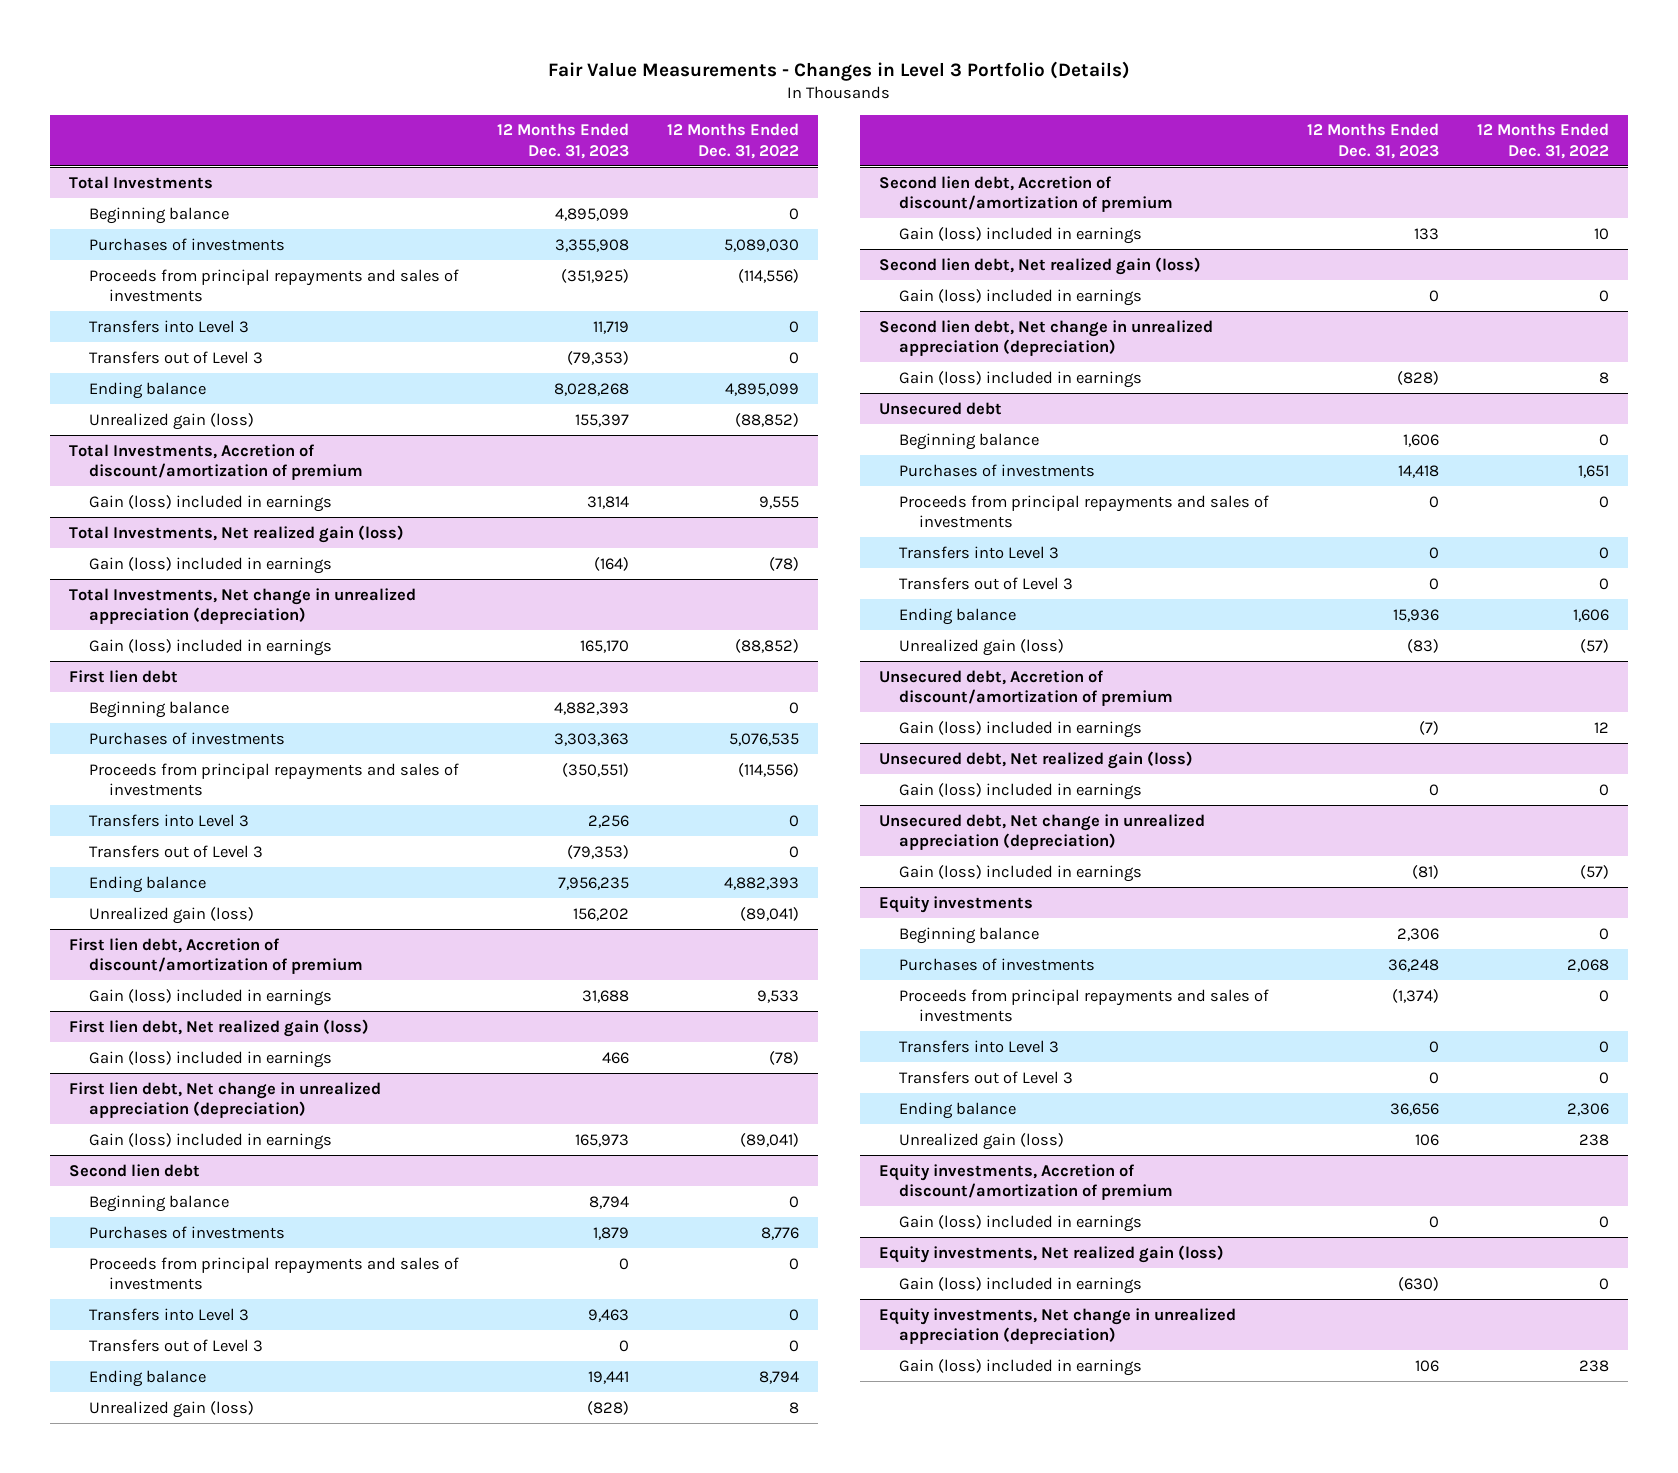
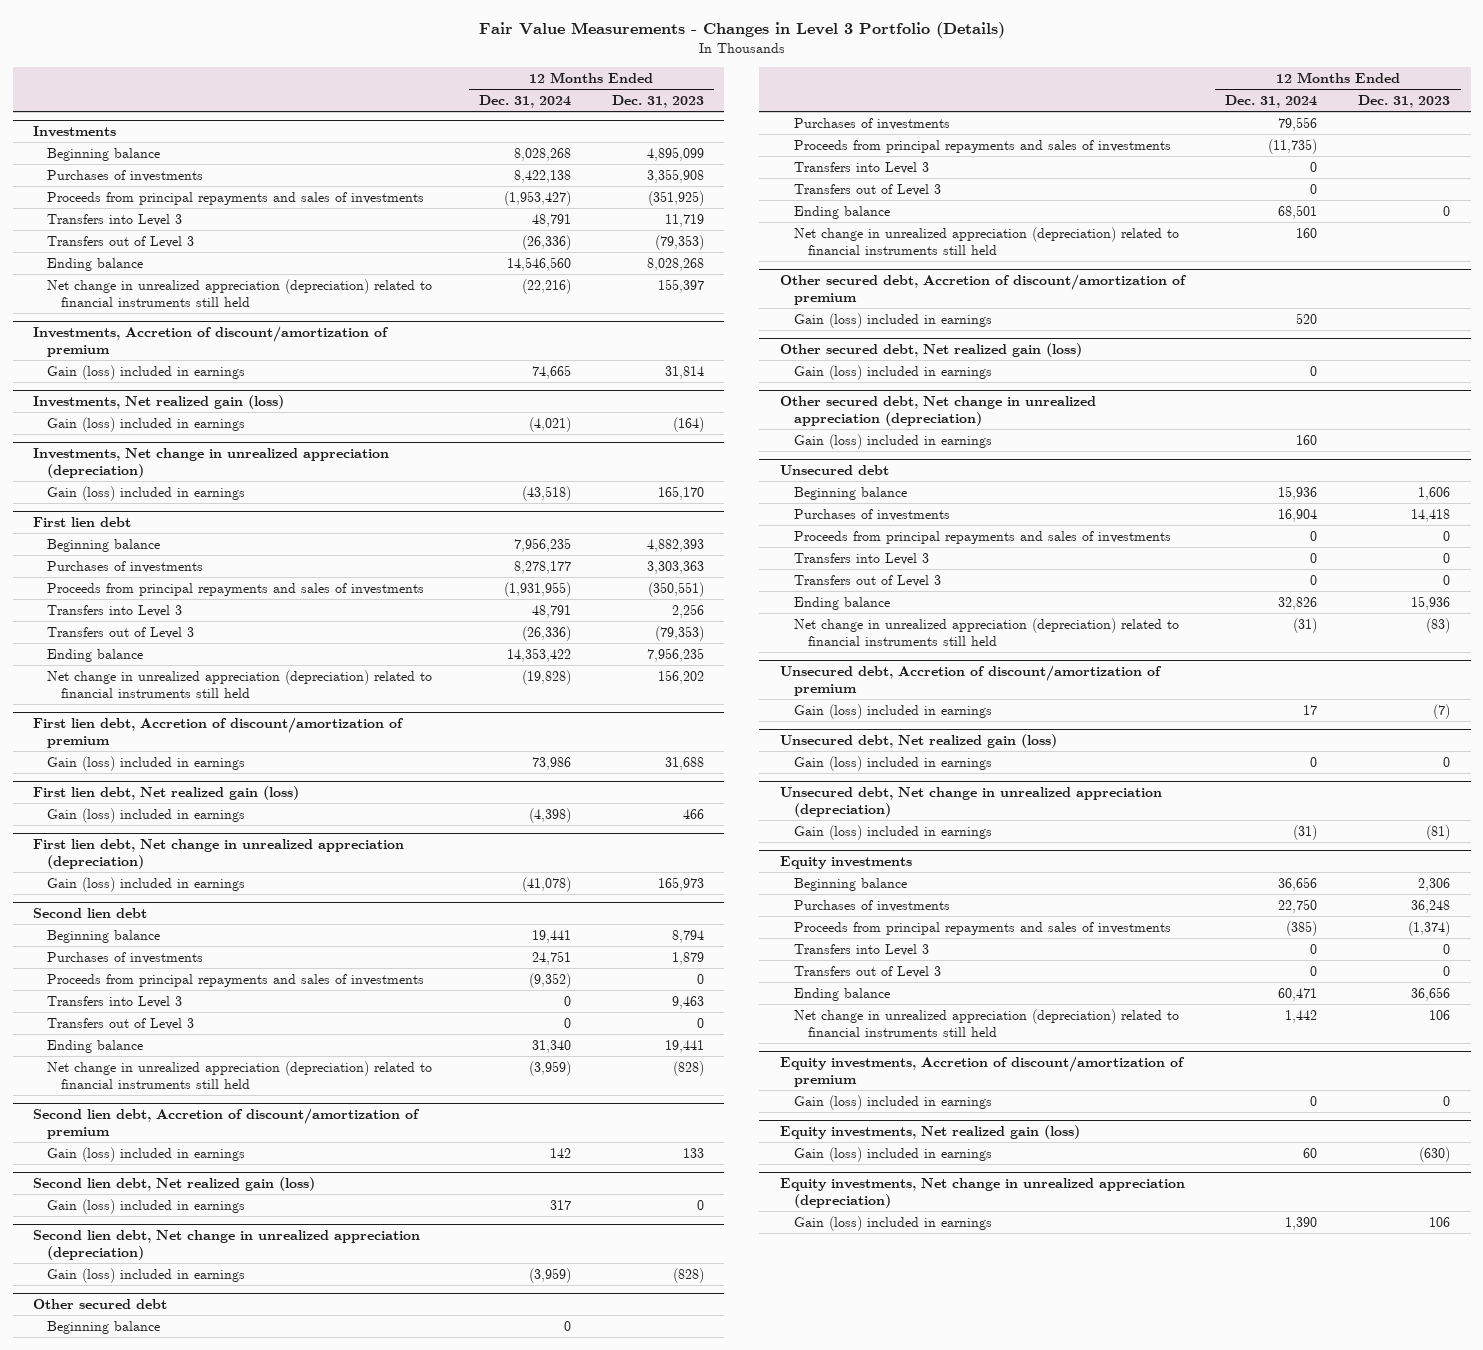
[667,123,800,159] 12 Months Ended Dec. 31, 2022 -> none
none -> [478,95,571,109] Dec. 31, 2024
[69,175,214,189] Total Investments -> [33,126,117,138] Investments
[89,412,255,430] Unrealized gain (loss) -> [47,278,433,307] Net change in unrealized appreciation (depreciation) related to financial instruments still held
[69,443,364,480] Total Investments, Accretion of discount/amortization of premium -> [33,326,390,358] Investments, Accretion of discount/amortization of premium
[69,524,405,543] Total Investments, Net realized gain (loss) -> [33,395,285,410] Investments, Net realized gain (loss)
[69,587,417,624] Total Investments, Net change in unrealized appreciation (depreciation) -> [33,448,390,479] Investments, Net change in unrealized appreciation (depreciation)
[89,906,255,924] Unrealized gain (loss) -> [47,669,433,698] Net change in unrealized appreciation (depreciation) related to financial instruments still held
[89,1400,255,1418] Unrealized gain (loss) -> [47,1060,433,1089] Net change in unrealized appreciation (depreciation) related to financial instruments still held
none -> [33,1299,168,1310] Other secured debt
none -> [47,1320,161,1334] Beginning balance
none -> [793,117,950,130] Purchases of investments
none -> [793,139,1171,153] Proceeds from principal repayments and sales of investments
none -> [793,161,929,174] Transfers into Level 3
none -> [793,183,941,196] Transfers out of Level 3
none -> [793,205,890,219] Ending balance
none -> [793,226,1179,255] Net change in unrealized appreciation (depreciation) related to financial instruments still held
none -> [779,274,1187,306] Other secured debt, Accretion of discount/amortization of premium
none -> [793,312,992,328] Gain (loss) included in earnings
none -> [779,343,1082,358] Other secured debt, Net realized gain (loss)
none -> [793,364,992,380] Gain (loss) included in earnings
none -> [779,396,1096,427] Other secured debt, Net change in unrealized appreciation (depreciation)
none -> [793,433,992,449] Gain (loss) included in earnings
[898,638,1064,656] Unrealized gain (loss) -> [793,617,1179,646] Net change in unrealized appreciation (depreciation) related to financial instruments still held
[898,1132,1064,1150] Unrealized gain (loss) -> [793,1008,1179,1037] Net change in unrealized appreciation (depreciation) related to financial instruments still held

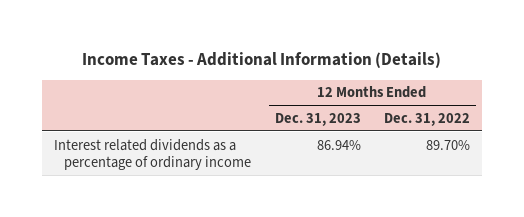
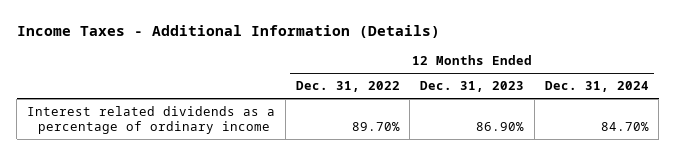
none -> [544,81,649,93] Dec. 31, 2024
[316,139,361,150] 86.94% -> [476,122,525,132] 86.90%

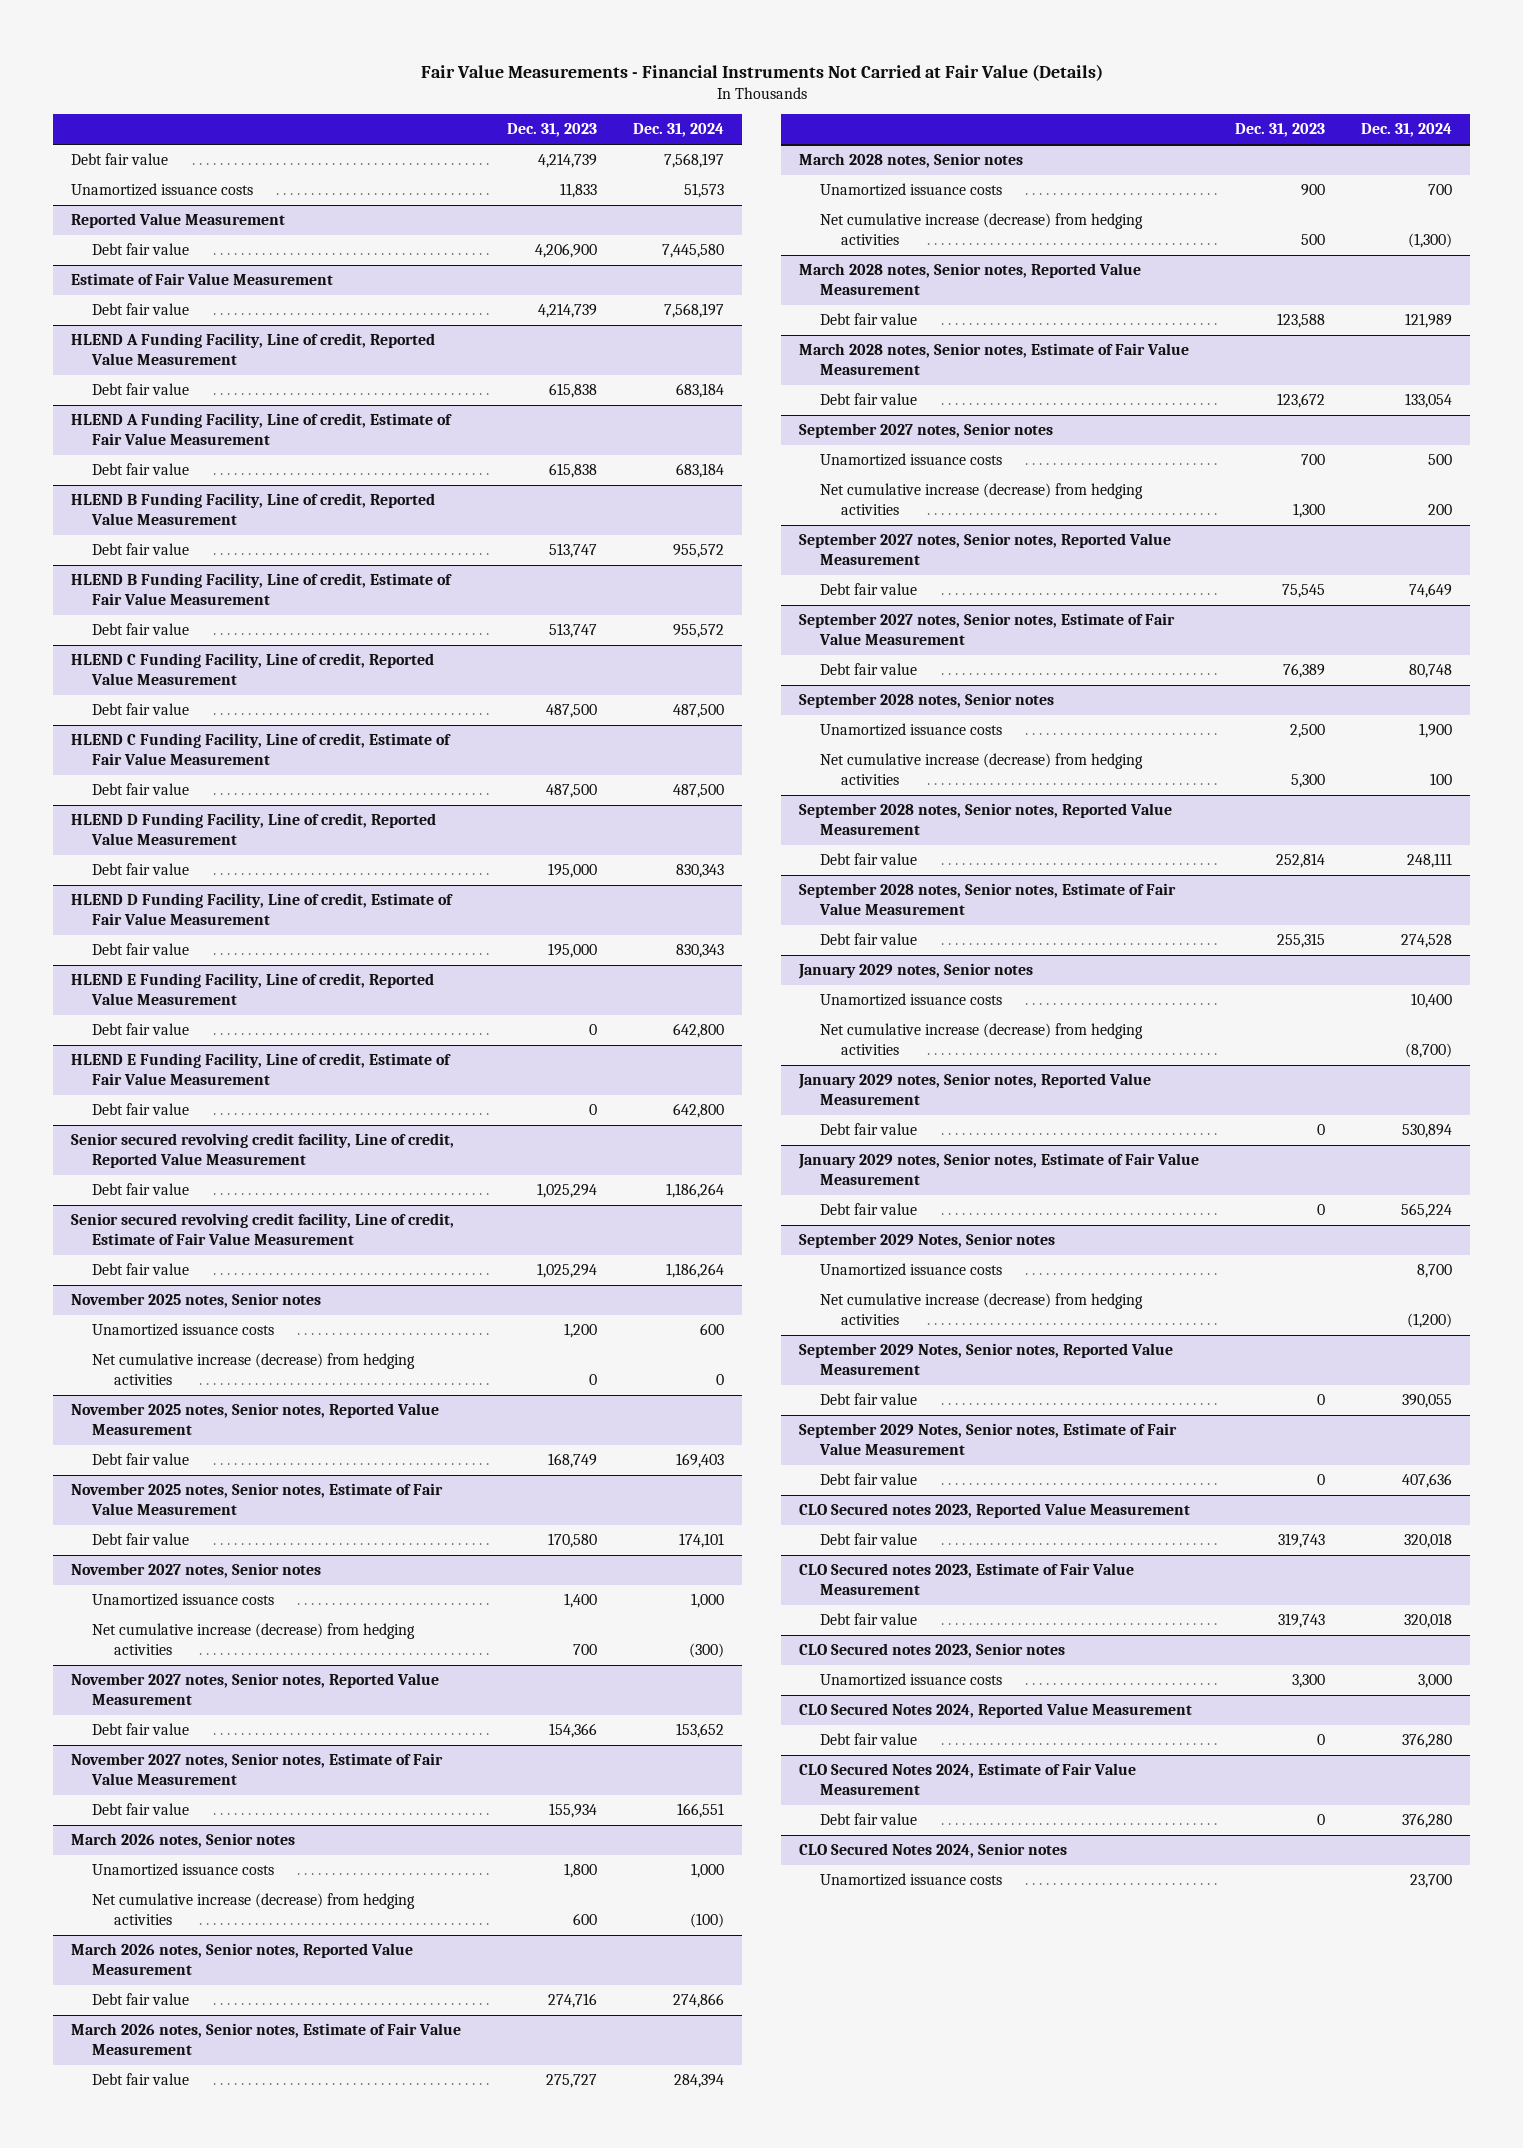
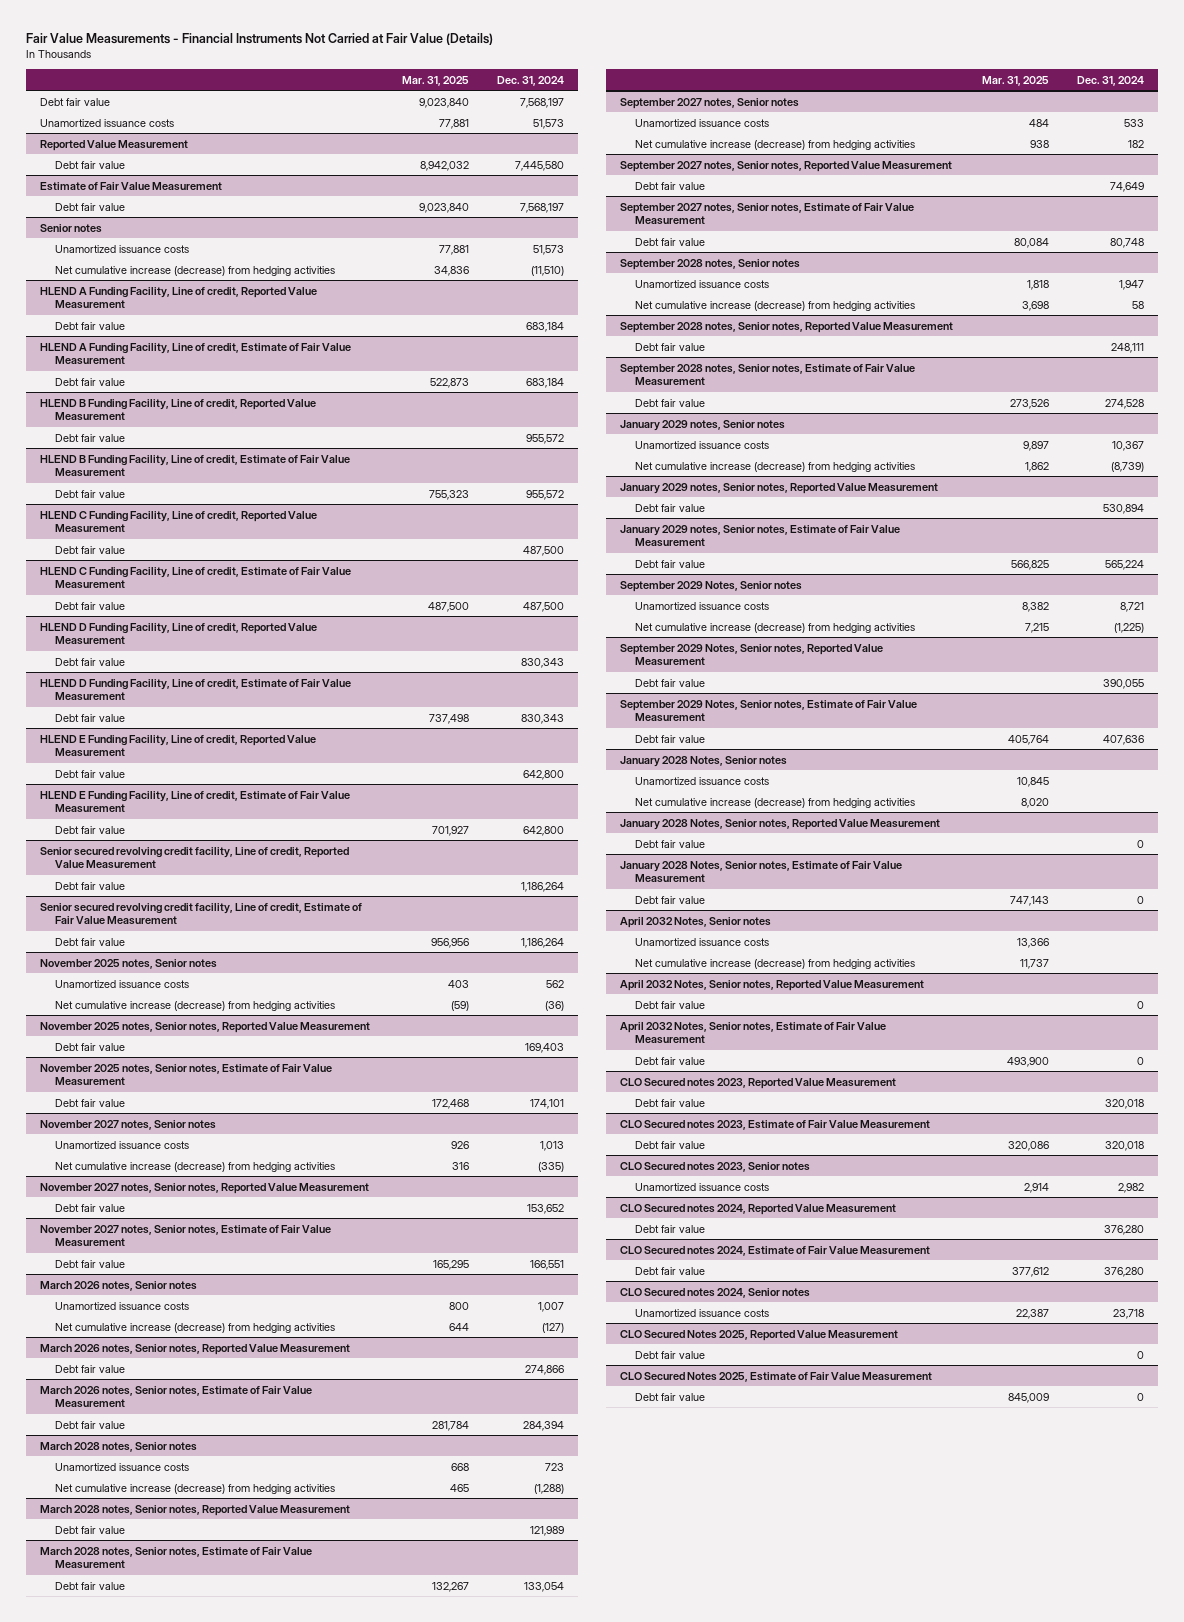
[507,123,598,138] Dec. 31, 2023 -> none
none -> [401,75,469,86] Mar. 31, 2025
none -> [40,223,103,233] Senior notes
none -> [55,244,190,253] Unamortized issuance costs
none -> [55,265,336,276] Net cumulative increase (decrease) from hedging activities
[700,1323,725,1336] 600 -> [546,979,565,988] 562
[716,1374,725,1386] 0 -> [545,1000,565,1011] (36)
[691,1593,725,1609] 1,000 -> [540,1140,565,1151] 1,013
[689,1643,725,1659] (300) -> [538,1161,565,1172] (335)
[691,1863,725,1879] 1,000 -> [538,1301,565,1312] 1,007
[690,1913,725,1929] (100) -> [542,1322,565,1333] (127)
[1427,184,1452,196] 700 -> [545,1462,565,1471] 723
[1407,233,1452,249] (1,300) -> [534,1483,565,1494] (1,288)
[1427,454,1452,466] 500 -> [1123,118,1144,127] 533
[1427,504,1452,516] 200 -> [1127,139,1144,148] 182
[1418,723,1452,739] 1,900 -> [1118,279,1144,290] 1,947
[1429,773,1452,786] 100 -> [1131,300,1144,309] 58
[1410,993,1452,1009] 10,400 -> [1111,440,1144,451] 10,367
[1404,1043,1452,1059] (8,700) -> [1110,461,1144,472] (8,739)
[1416,1264,1452,1279] 8,700 -> [1119,601,1144,612] 8,721
[1406,1313,1452,1329] (1,200) -> [1113,622,1144,633] (1,225)
none -> [620,755,788,767] January 2028 Notes, Senior notes
none -> [634,776,769,785] Unamortized issuance costs
none -> [634,797,915,808] Net cumulative increase (decrease) from hedging activities
none -> [620,818,941,830] January 2028 Notes, Senior notes, Reported Value Measurement
none -> [634,839,705,848] Debt fair value
none -> [620,860,903,884] January 2028 Notes, Senior notes, Estimate of Fair Value Measurement
none -> [634,895,705,904] Debt fair value
none -> [620,916,772,928] April 2032 Notes, Senior notes
none -> [634,937,769,946] Unamortized issuance costs
none -> [634,958,915,969] Net cumulative increase (decrease) from hedging activities
none -> [620,979,925,991] April 2032 Notes, Senior notes, Reported Value Measurement
none -> [634,1000,705,1009] Debt fair value
none -> [620,1021,887,1045] April 2032 Notes, Senior notes, Estimate of Fair Value Measurement
none -> [634,1056,705,1065] Debt fair value
[1417,1674,1452,1689] 3,000 -> [1117,1182,1144,1193] 2,982
[798,1703,1192,1719] CLO Secured Notes 2024, Reported Value Measurement -> [620,1203,897,1215] CLO Secured notes 2024, Reported Value Measurement
[798,1763,1136,1796] CLO Secured Notes 2024, Estimate of Fair Value Measurement -> [620,1245,931,1256] CLO Secured notes 2024, Estimate of Fair Value Measurement
[798,1843,1067,1859] CLO Secured Notes 2024, Senior notes -> [620,1287,811,1298] CLO Secured notes 2024, Senior notes
[1409,1874,1452,1889] 23,700 -> [1112,1308,1144,1319] 23,718
none -> [620,1329,899,1341] CLO Secured Notes 2025, Reported Value Measurement
none -> [634,1350,705,1359] Debt fair value
none -> [620,1371,933,1382] CLO Secured Notes 2025, Estimate of Fair Value Measurement
none -> [634,1392,705,1401] Debt fair value

